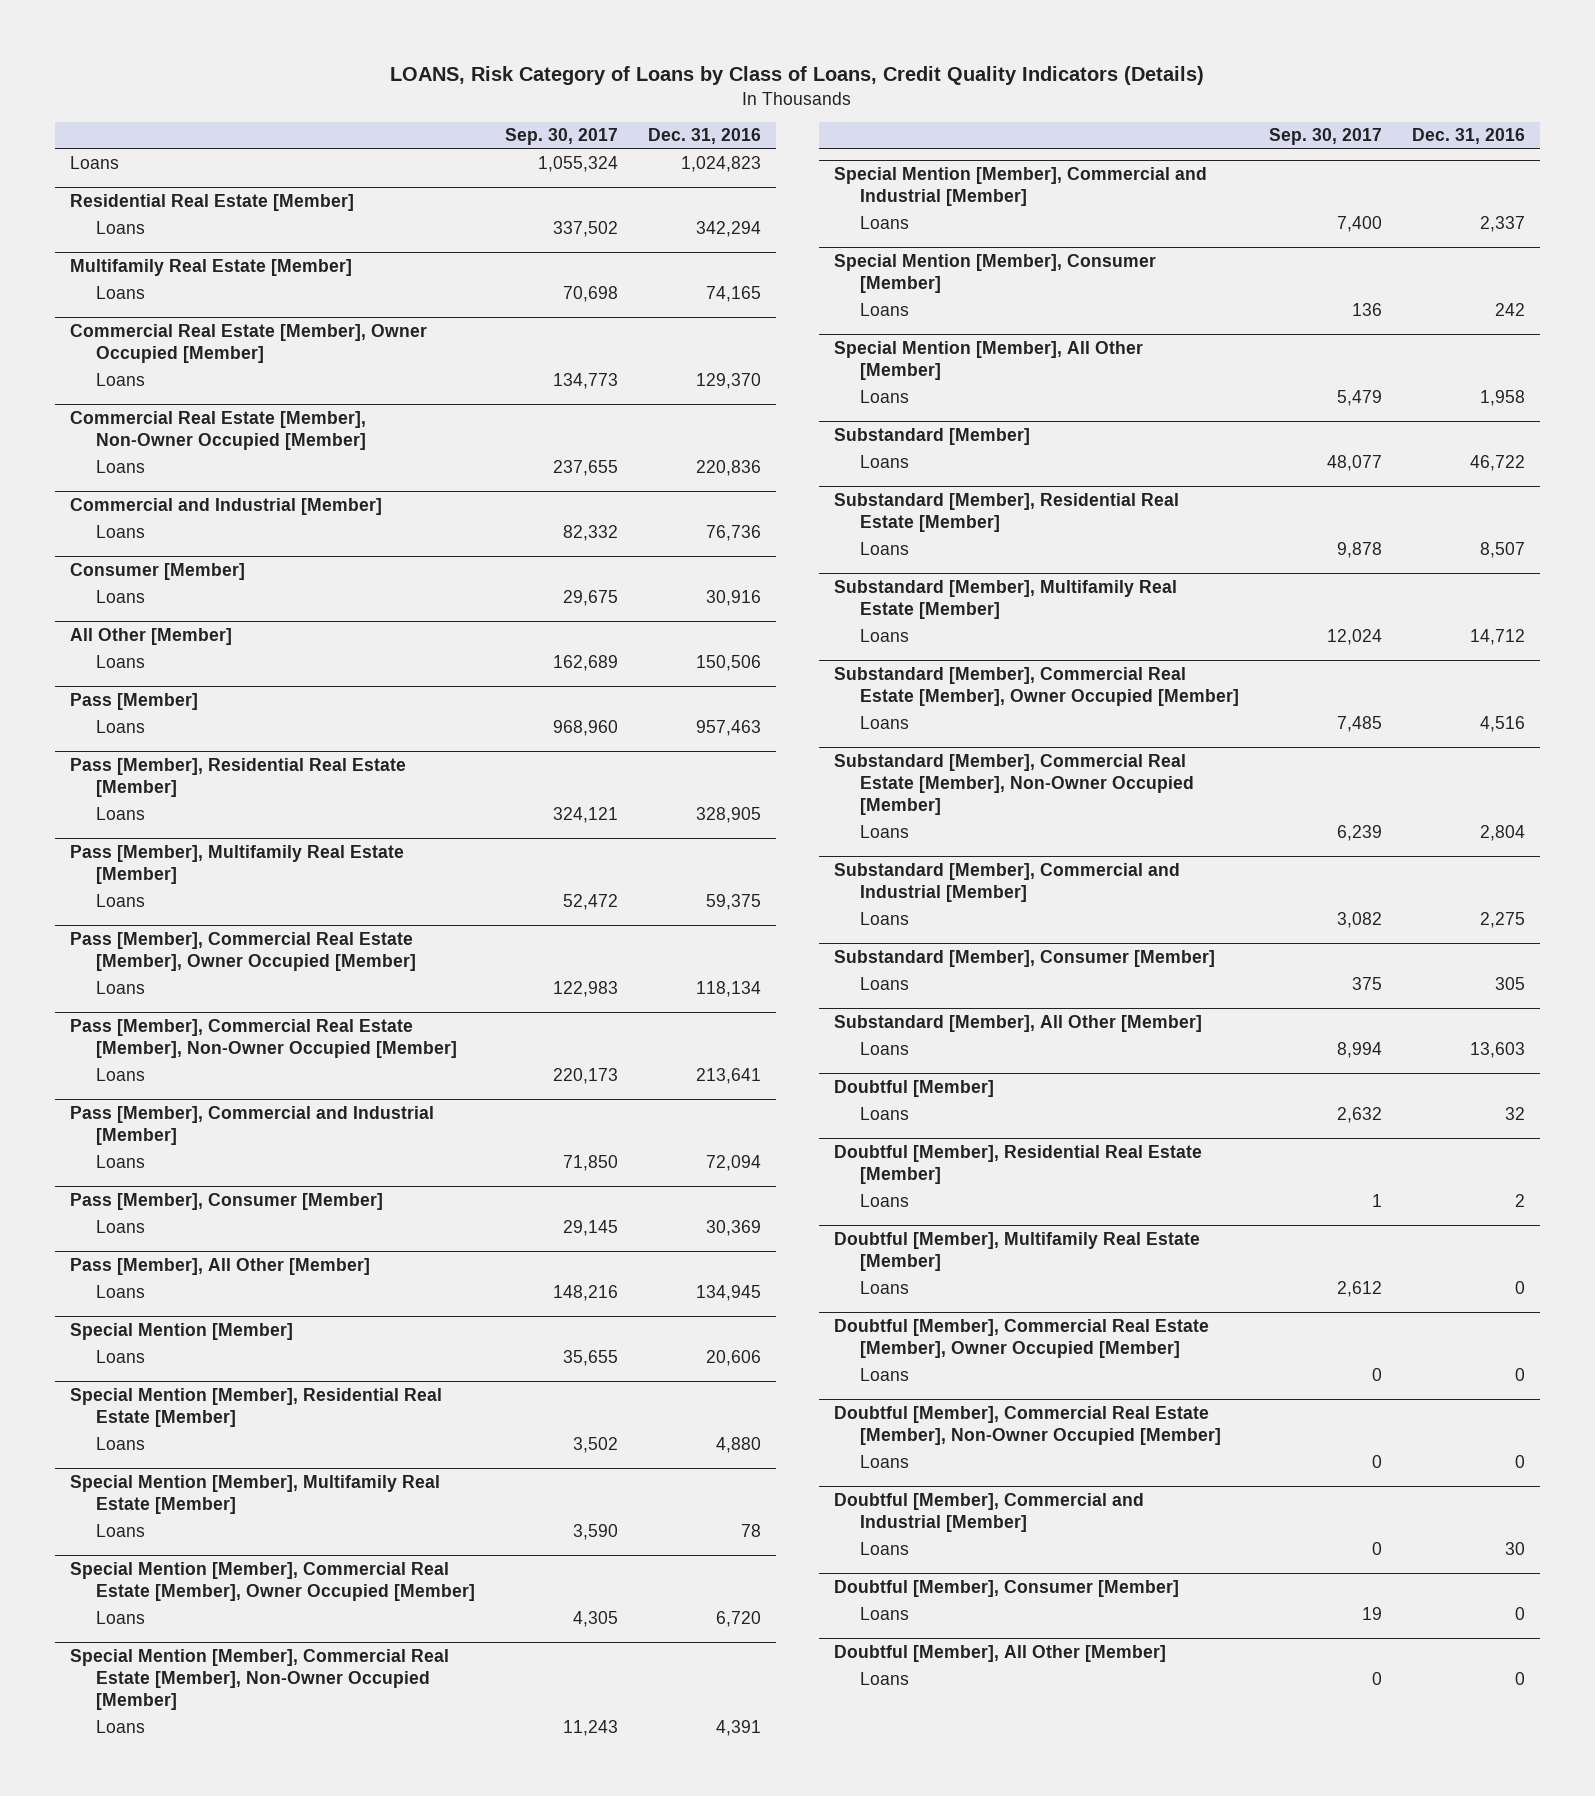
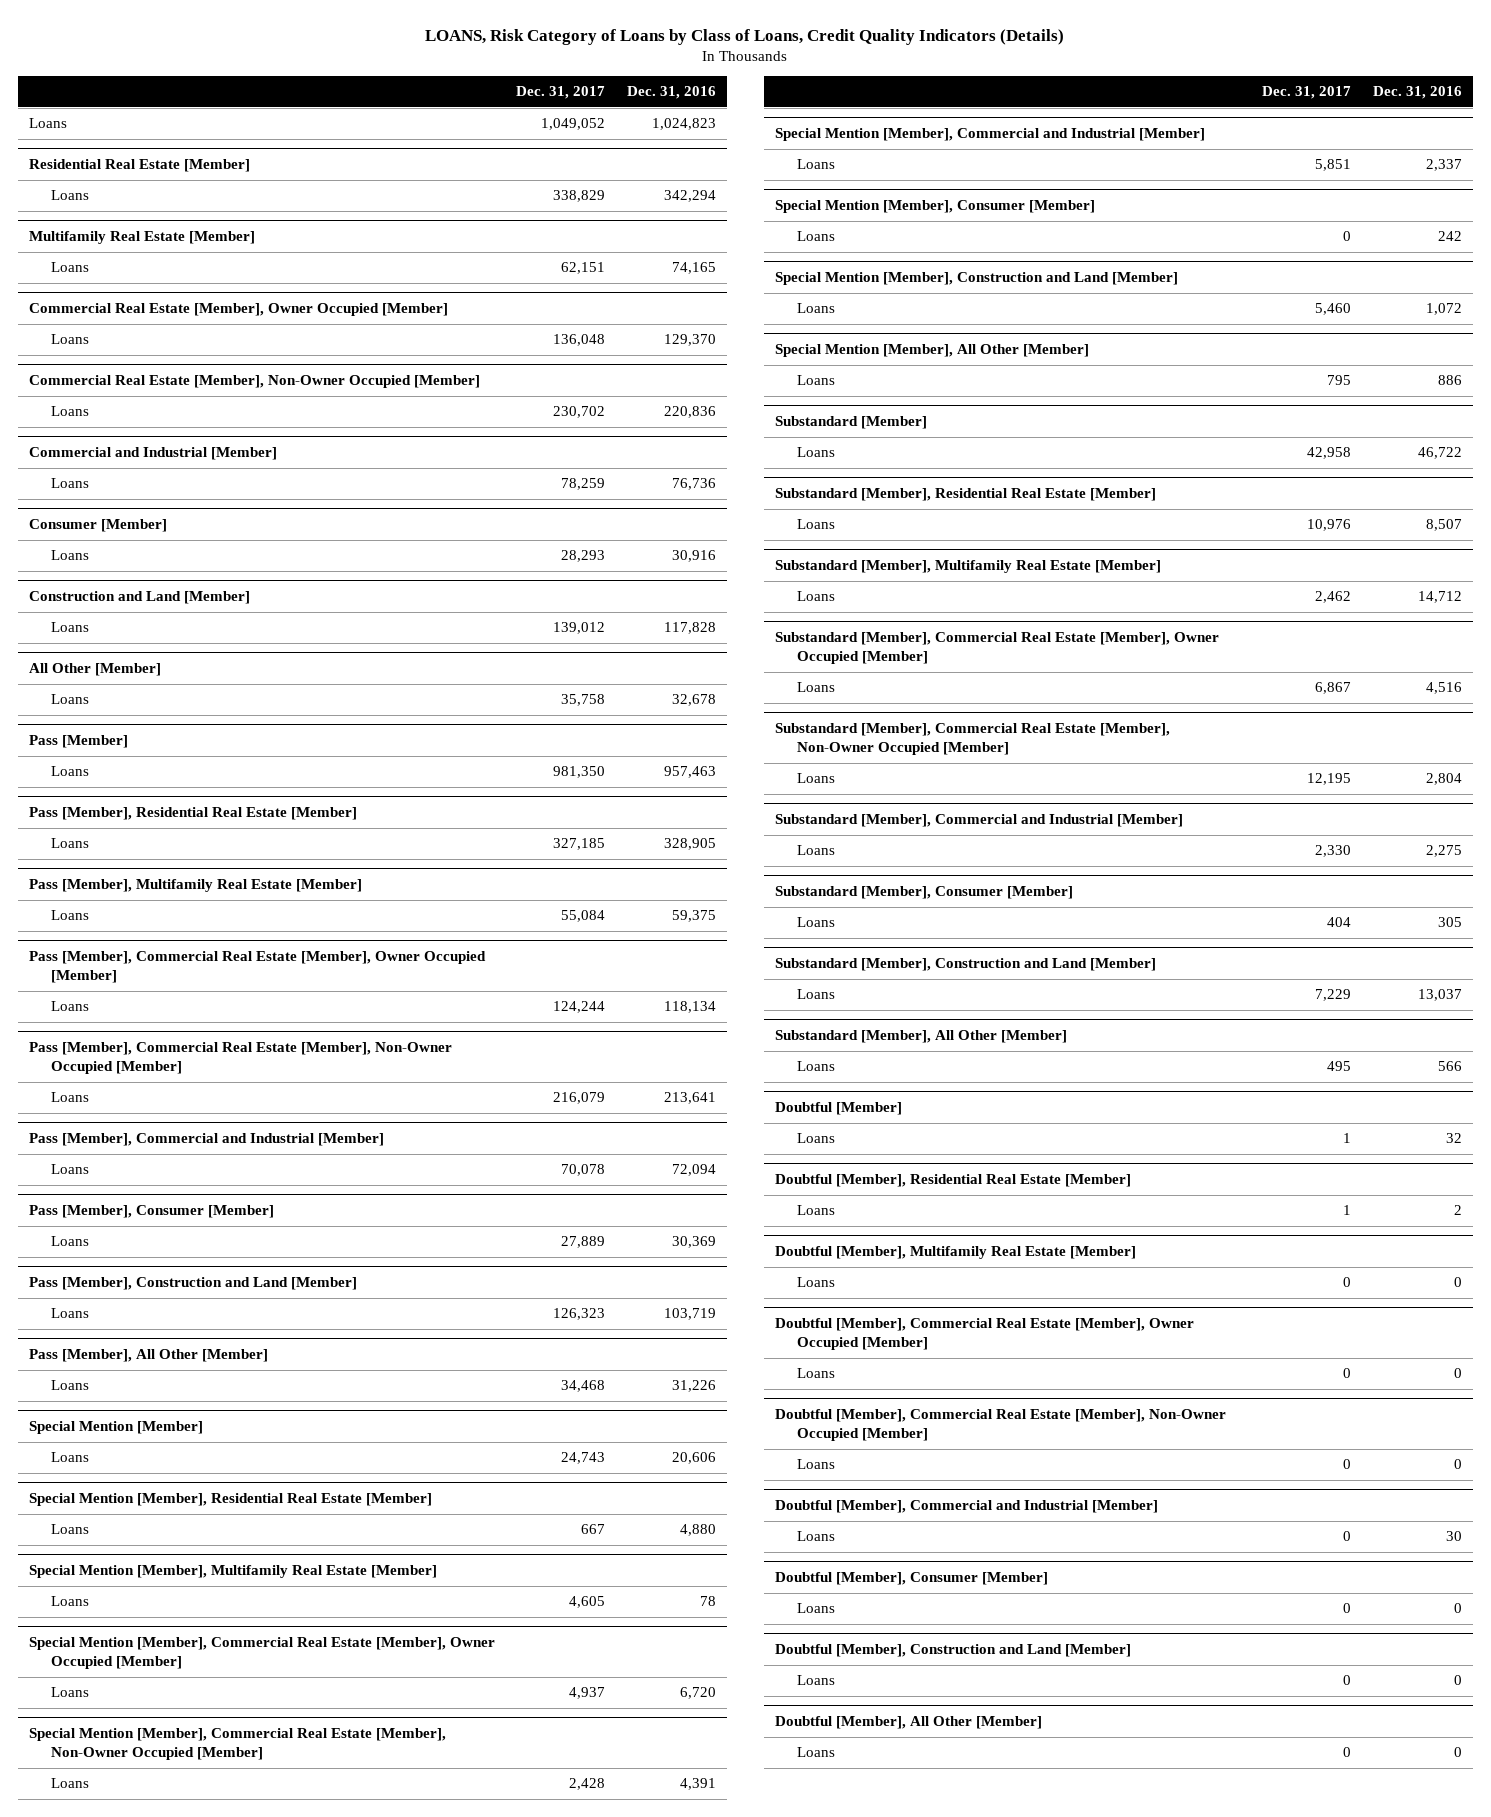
[504,128,618,146] Sep. 30, 2017 -> none
none -> [516,86,606,100] Dec. 31, 2017
none -> [28,590,250,604] Construction and Land [Member]
none -> [50,622,89,633] Loans
[695,655,761,672] 150,506 -> [671,694,716,707] 32,678
none -> [28,1276,357,1290] Pass [Member], Construction and Land [Member]
none -> [50,1308,89,1319] Loans
[695,1285,761,1302] 134,945 -> [671,1380,716,1393] 31,226
none -> [774,271,1178,285] Special Mention [Member], Construction and Land [Member]
none -> [796,303,835,314] Loans
[1480,390,1526,407] 1,958 -> [1437,375,1462,386] 886
none -> [774,957,1156,971] Substandard [Member], Construction and Land [Member]
none -> [796,989,835,1000] Loans
[1470,1042,1526,1059] 13,603 -> [1437,1061,1462,1072] 566
none -> [774,1643,1131,1657] Doubtful [Member], Construction and Land [Member]
none -> [796,1675,835,1686] Loans

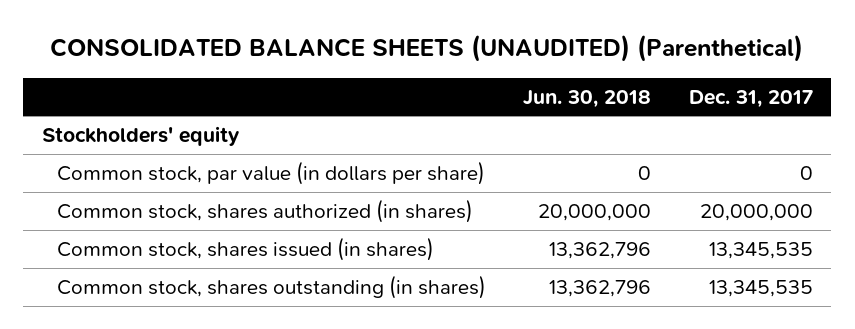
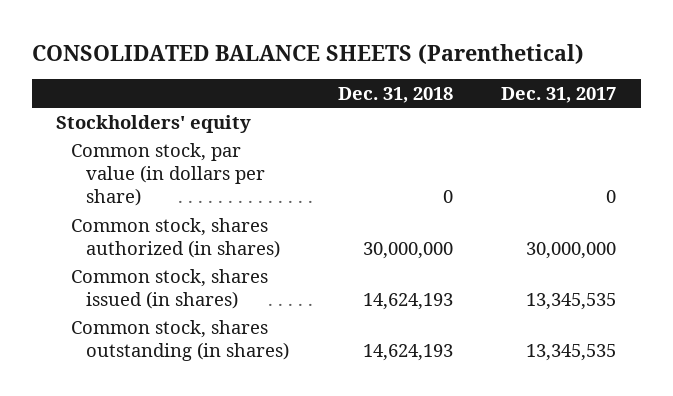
[50,34,804,63] CONSOLIDATED BALANCE SHEETS (UNAUDITED) (Parenthetical) -> [31,43,584,64] CONSOLIDATED BALANCE SHEETS (Parenthetical)
[523,89,652,108] Jun. 30, 2018 -> none
none -> [337,86,453,103] Dec. 31, 2018
[699,204,813,222] 20,000,000 -> [526,241,617,259] 30,000,000

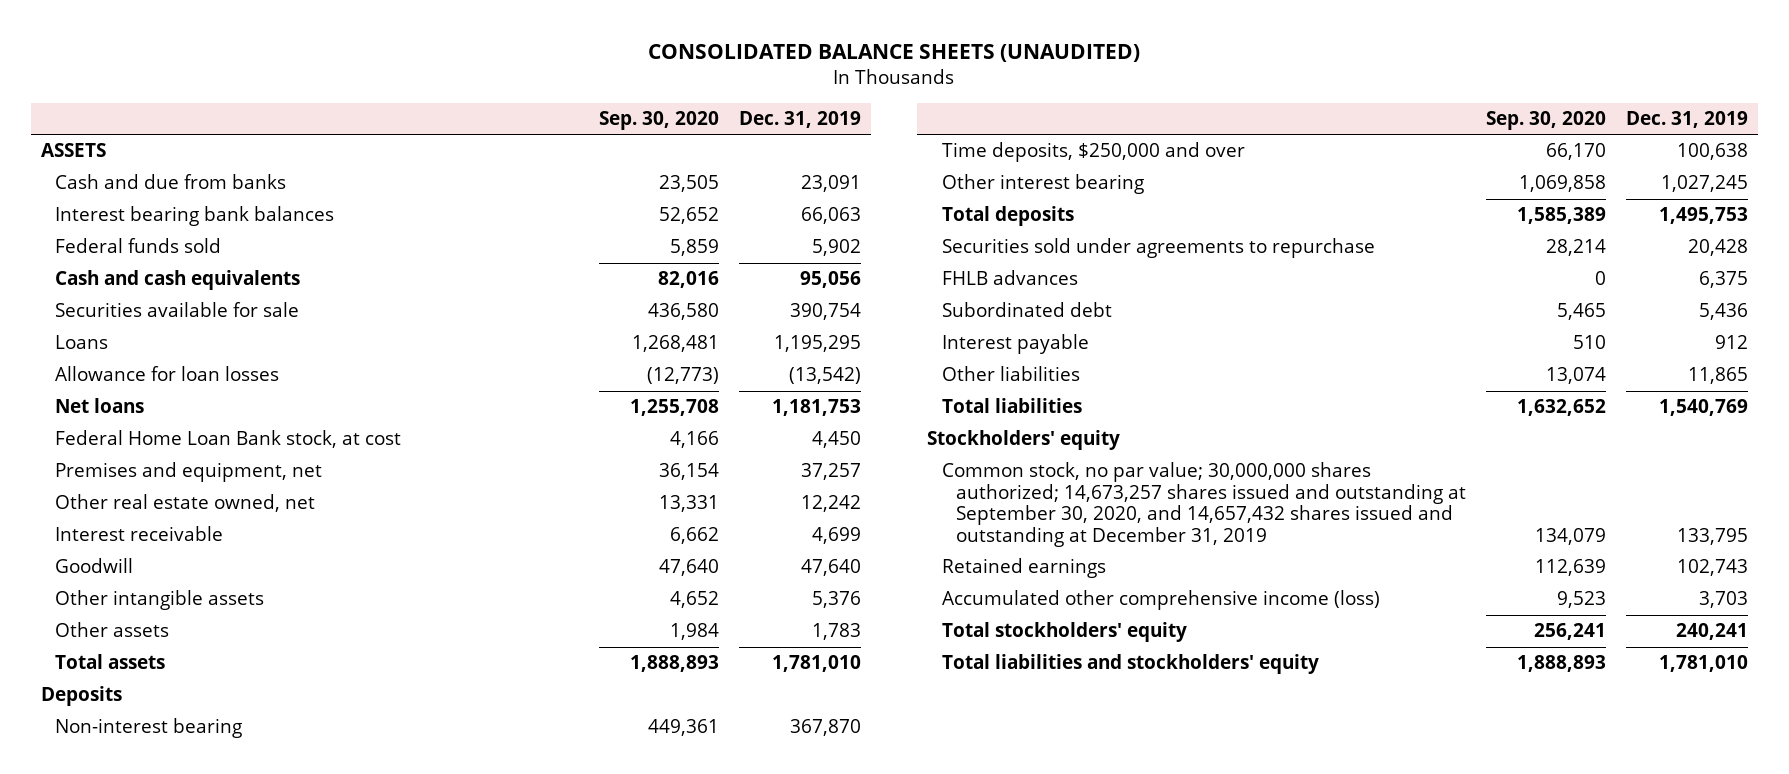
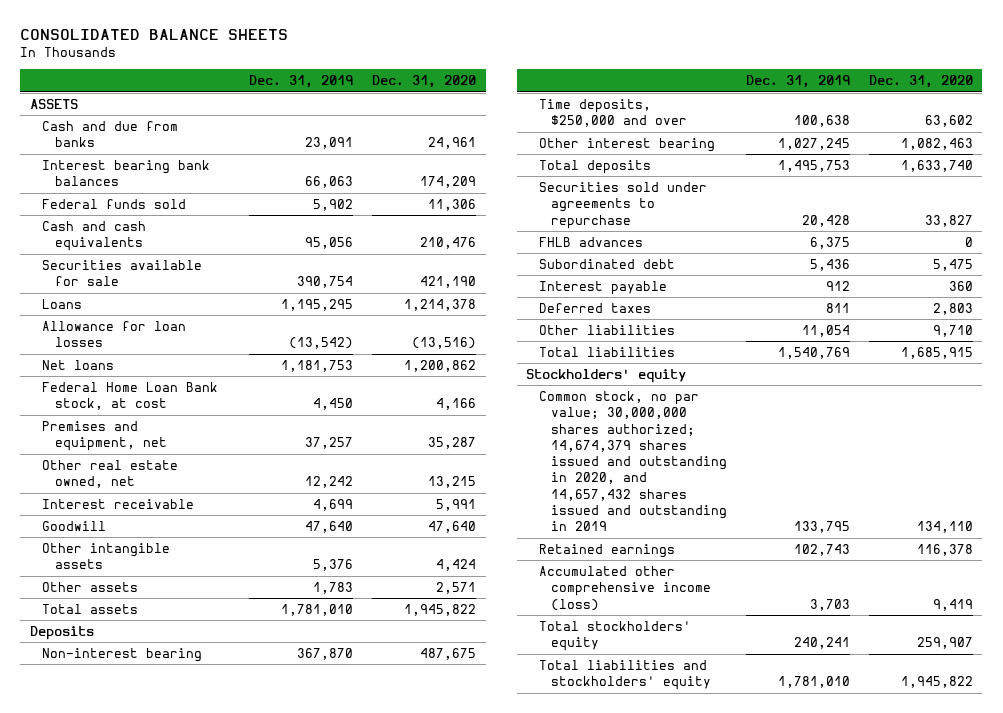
[648,44,1141,63] CONSOLIDATED BALANCE SHEETS (UNAUDITED) -> [20,28,289,40] CONSOLIDATED BALANCE SHEETS
[599,111,720,131] Sep. 30, 2020 -> none
none -> [372,75,477,89] Dec. 31, 2020
none -> [538,303,651,314] Deferred taxes
[1687,367,1748,385] 11,865 -> [802,325,851,338] 11,054
[941,462,1466,547] Common stock, no par value; 30,000,000 shares authorized; 14,673,257 shares issued and outstanding at September 30, 2020, and 14,657,432 shares issued and outstanding at December 31, 2019 -> [538,391,728,532] Common stock, no par value; 30,000,000 shares authorized; 14,674,379 shares issued and outstanding in 2020, and 14,657,432 shares issued and outstanding in 2019

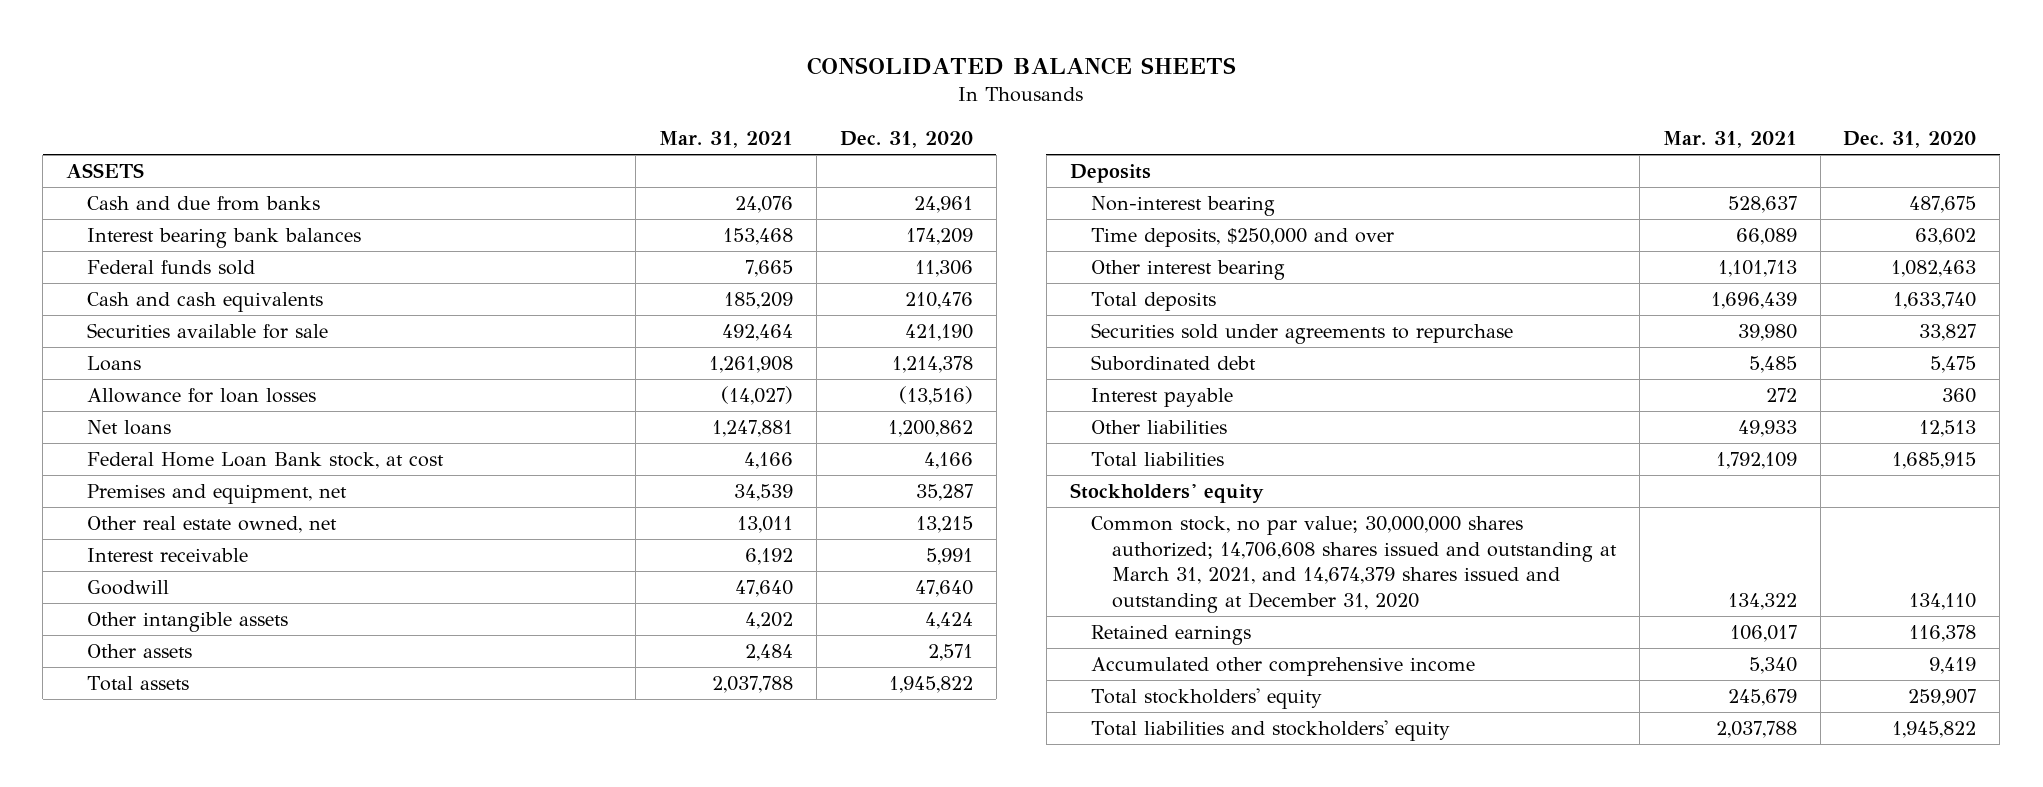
[249,75,354,89] Dec. 31, 2019 -> none
none -> [659,130,794,148] Mar. 31, 2021
[538,237,643,248] FHLB advances -> none
[538,303,651,314] Deferred taxes -> none
[932,325,973,338] 9,710 -> [1919,420,1977,438] 12,513
[538,391,728,532] Common stock, no par value; 30,000,000 shares authorized; 14,674,379 shares issued and outstanding in 2020, and 14,657,432 shares issued and outstanding in 2019 -> [1091,516,1618,613] Common stock, no par value; 30,000,000 shares authorized; 14,706,608 shares issued and outstanding at March 31, 2021, and 14,674,379 shares issued and outstanding at December 31, 2020
[538,566,712,611] Accumulated other comprehensive income (loss) -> [1091,657,1476,677] Accumulated other comprehensive income

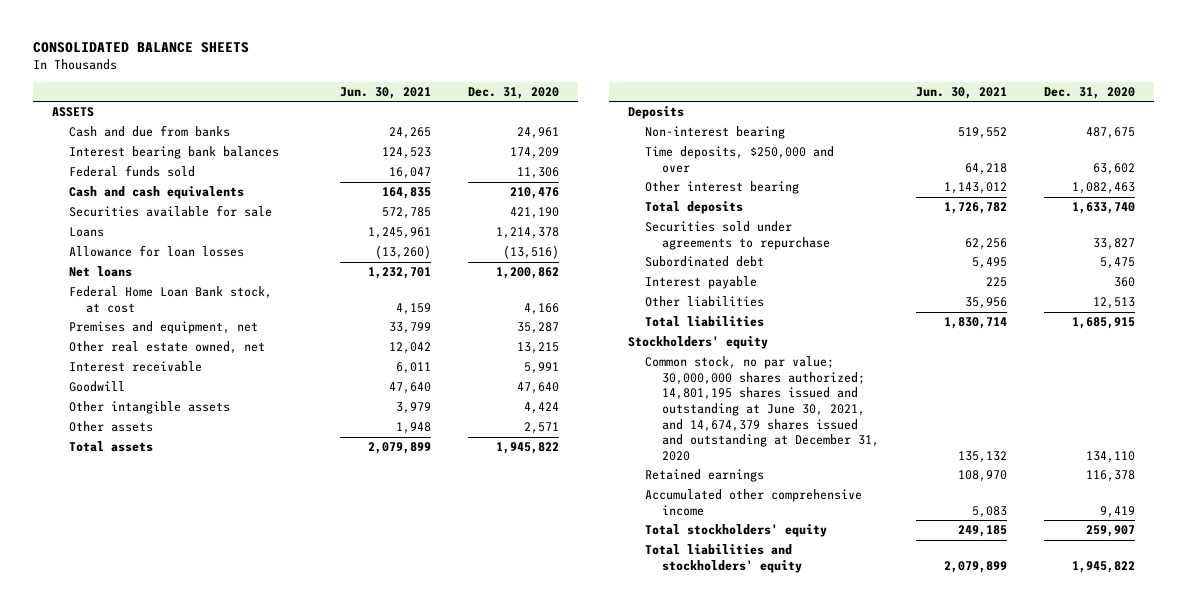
[659,130,794,148] Mar. 31, 2021 -> none
none -> [340,86,432,99] Jun. 30, 2021
[1091,516,1618,613] Common stock, no par value; 30,000,000 shares authorized; 14,706,608 shares issued and outstanding at March 31, 2021, and 14,674,379 shares issued and outstanding at December 31, 2020 -> [644,356,879,461] Common stock, no par value; 30,000,000 shares authorized; 14,801,195 shares issued and outstanding at June 30, 2021, and 14,674,379 shares issued and outstanding at December 31, 2020

